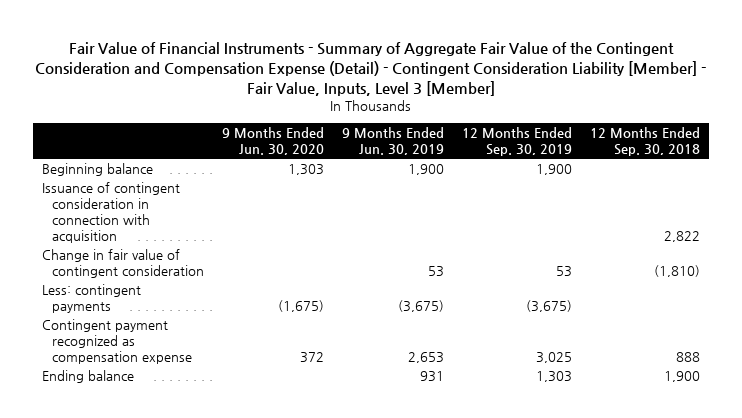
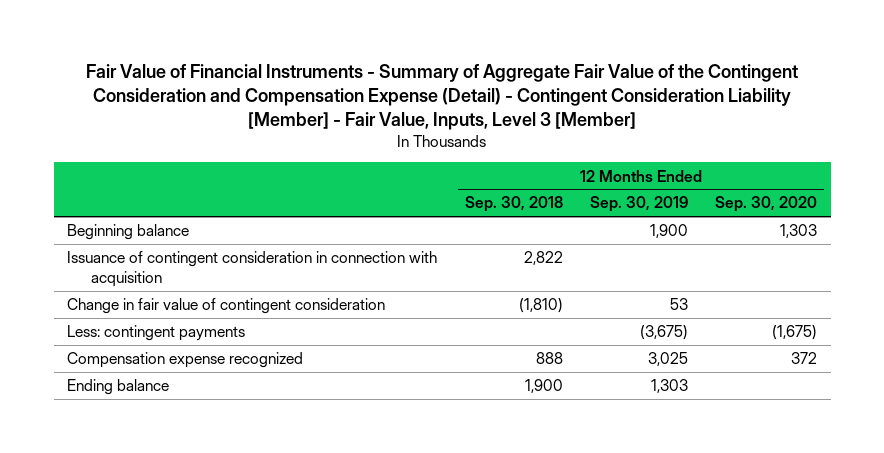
[222,127,325,156] 9 Months Ended Jun. 30, 2020 -> none
[342,127,445,156] 9 Months Ended Jun. 30, 2019 -> none
none -> [715,196,818,213] Sep. 30, 2020
[42,319,193,364] Contingent payment recognized as compensation expense -> [67,352,304,369] Compensation expense recognized

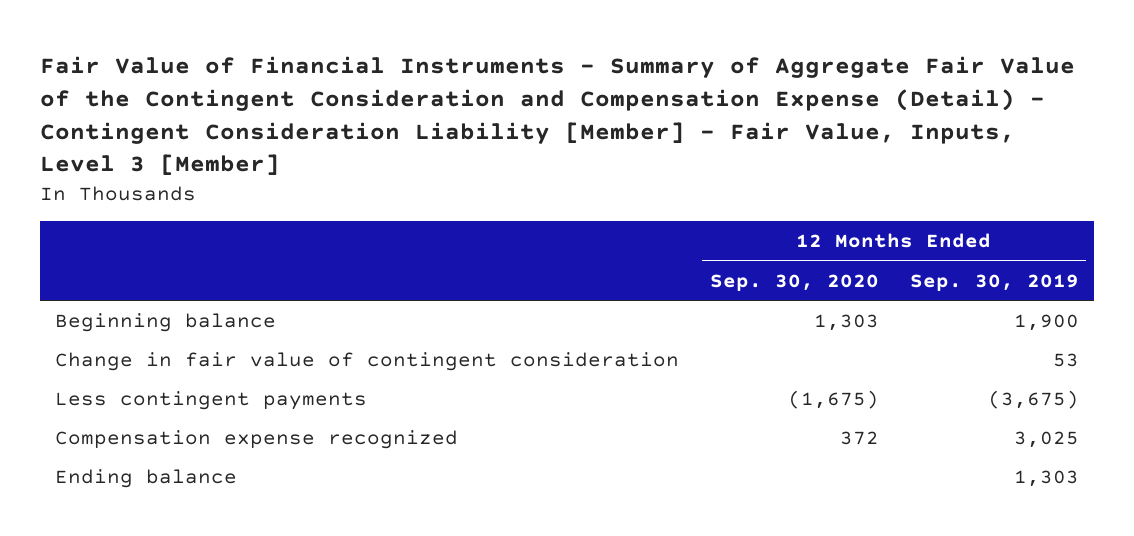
[464,196,563,213] Sep. 30, 2018 -> none
[67,251,438,287] Issuance of contingent consideration in connection with acquisition -> none
[67,325,246,342] Less: contingent payments -> [55,390,368,410] Less contingent payments

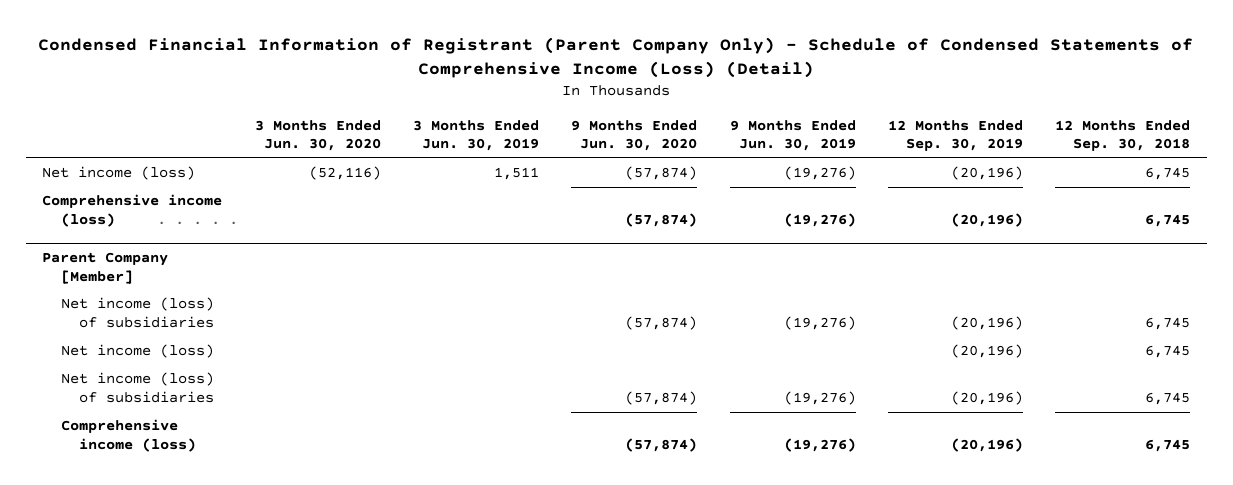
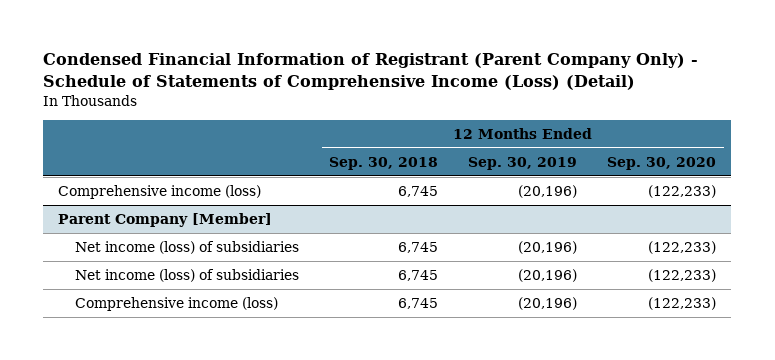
[38,37,1194,79] Condensed Financial Information of Registrant (Parent Company Only) - Schedule of Condensed Statements of Comprehensive Income (Loss) (Detail) -> [43,53,699,90] Condensed Financial Information of Registrant (Parent Company Only) - Schedule of Statements of Comprehensive Income (Loss) (Detail)
[254,119,381,152] 3 Months Ended Jun. 30, 2020 -> none
[412,119,539,152] 3 Months Ended Jun. 30, 2019 -> none
[571,119,698,152] 9 Months Ended Jun. 30, 2020 -> none
[729,119,856,152] 9 Months Ended Jun. 30, 2019 -> none
none -> [607,156,717,170] Sep. 30, 2020
[42,166,196,181] Net income (loss) -> none
[60,344,214,359] Net income (loss) -> none

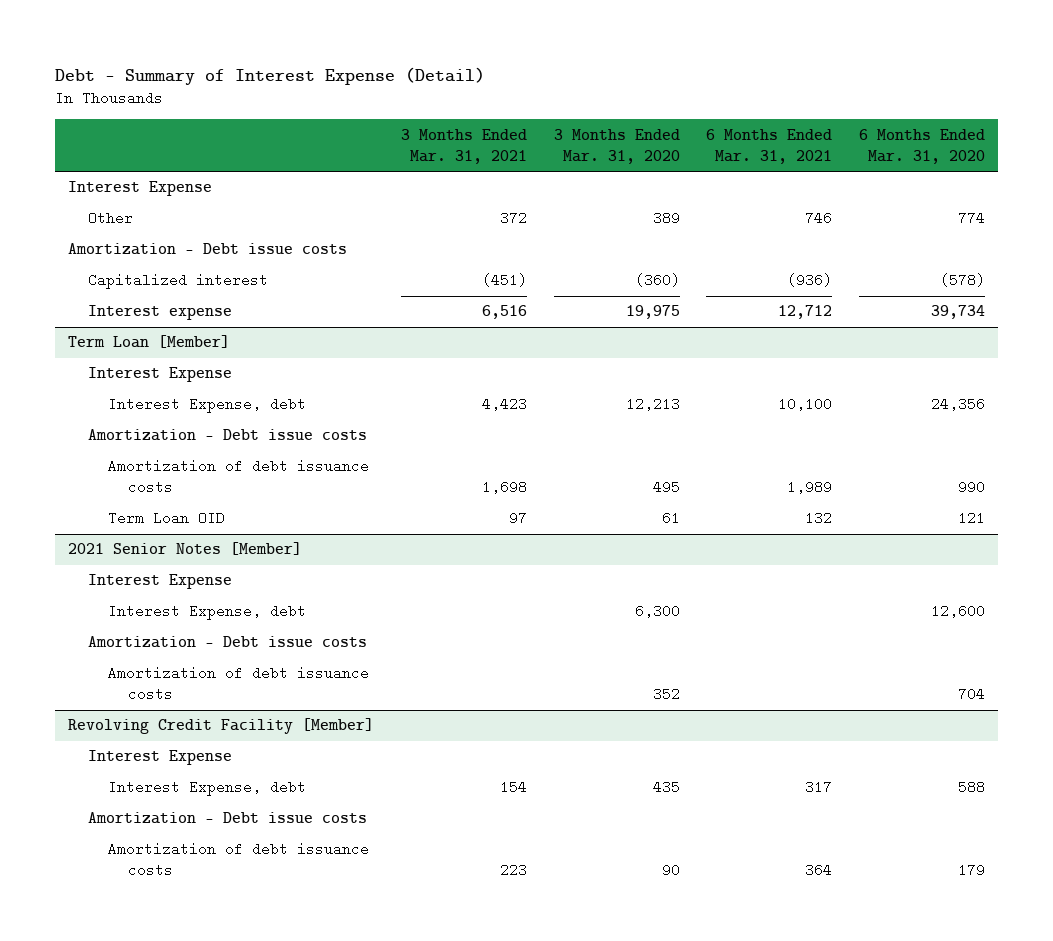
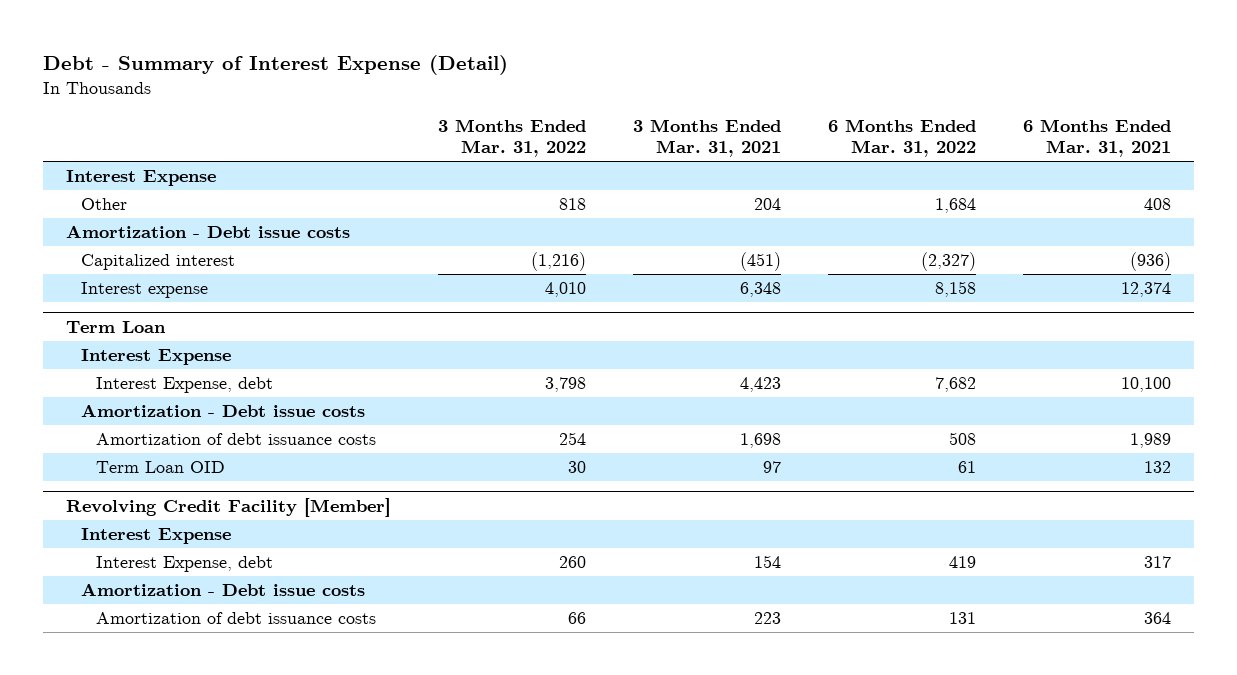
[553,128,680,164] 3 Months Ended Mar. 31, 2020 -> none
[858,128,985,164] 6 Months Ended Mar. 31, 2020 -> none
none -> [438,118,587,158] 3 Months Ended Mar. 31, 2022
none -> [828,118,977,158] 6 Months Ended Mar. 31, 2022
[499,211,527,226] 372 -> [754,198,782,211] 204
[805,211,833,226] 746 -> [1143,198,1171,211] 408
[481,305,527,320] 6,516 -> [740,282,782,298] 6,348
[778,305,833,320] 12,712 -> [1120,282,1171,298] 12,374
[68,335,231,349] Term Loan [Member] -> [66,320,167,333] Term Loan
[68,542,303,556] 2021 Senior Notes [Member] -> none
[88,574,233,590] Interest Expense -> none
[107,604,306,621] Interest Expense, debt -> none
[88,636,368,649] Amortization - Debt issue costs -> none
[107,666,369,702] Amortization of debt issuance costs -> none

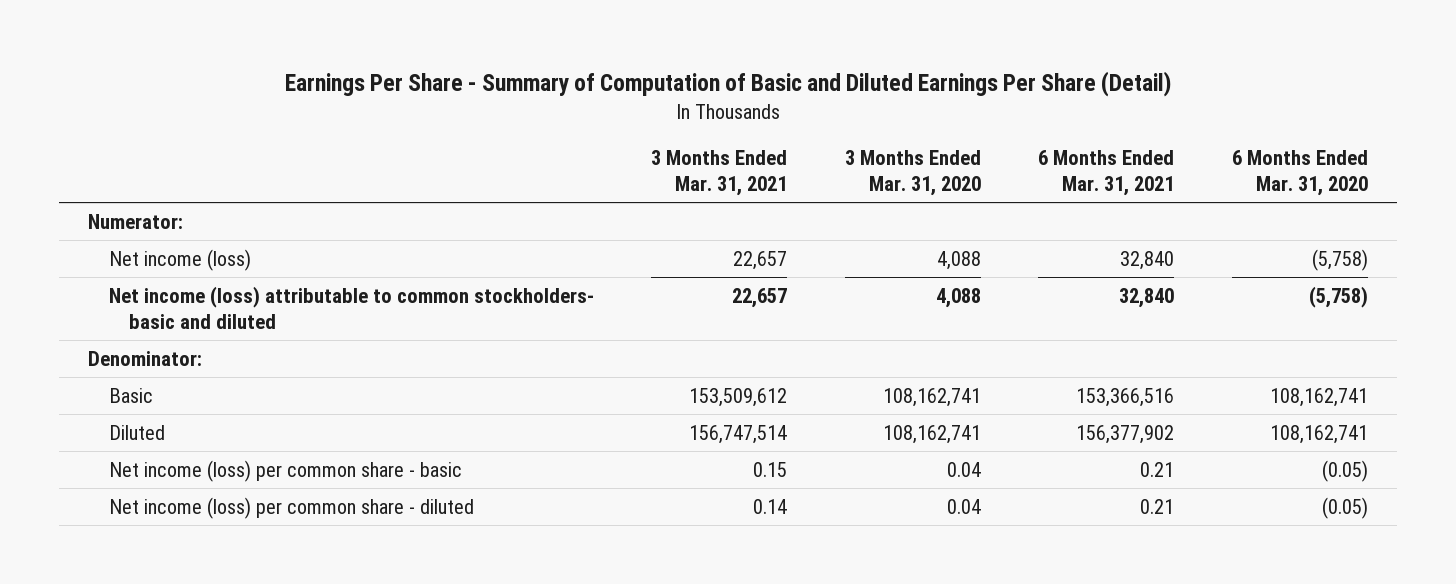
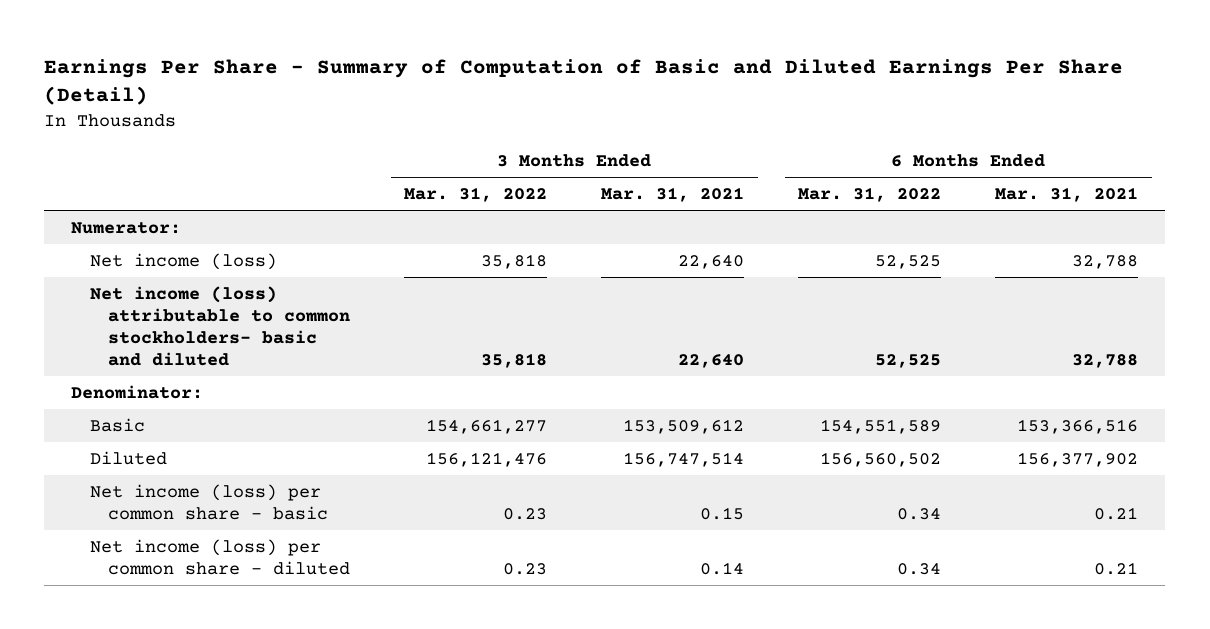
[844,149,981,197] 3 Months Ended Mar. 31, 2020 -> none
[1231,149,1368,197] 6 Months Ended Mar. 31, 2020 -> none
none -> [404,187,548,203] Mar. 31, 2022
none -> [798,187,942,203] Mar. 31, 2022
[733,250,788,270] 22,657 -> [678,254,745,269] 22,640
[1120,250,1175,270] 32,840 -> [1072,254,1139,269] 32,788
[732,287,788,308] 22,657 -> [678,354,745,369] 22,640
[1119,287,1175,308] 32,840 -> [1072,354,1139,369] 32,788

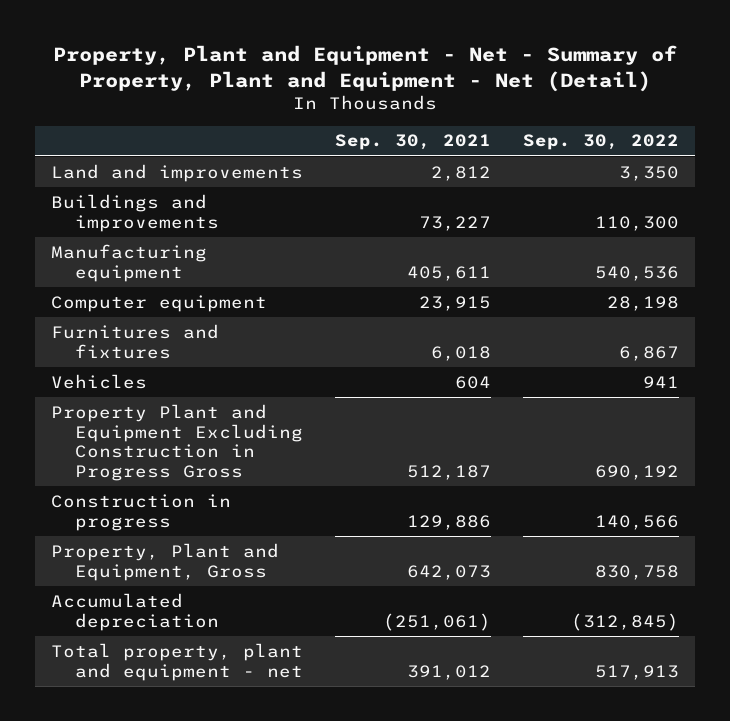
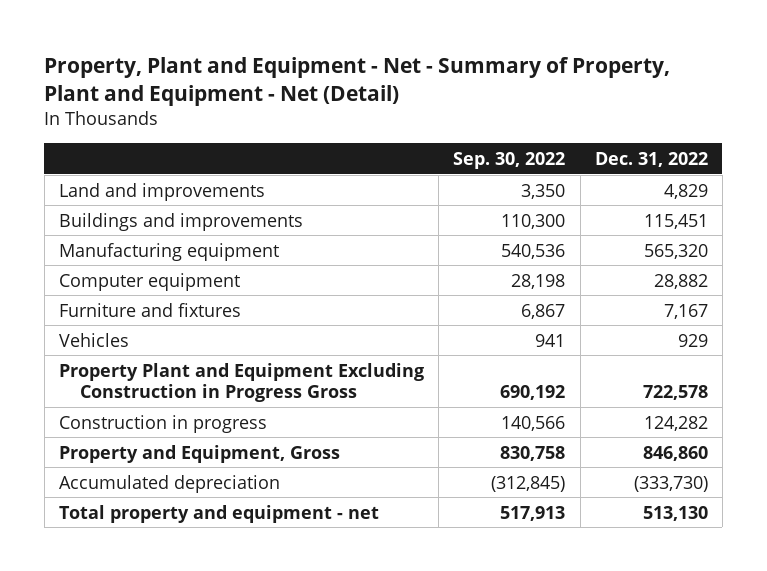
[334,134,491,151] Sep. 30, 2021 -> none
none -> [594,151,708,167] Dec. 31, 2022
[50,323,219,359] Furnitures and fixtures -> [59,302,242,317] Furniture and fixtures
[50,542,279,581] Property, Plant and Equipment, Gross -> [59,444,341,463] Property and Equipment, Gross
[50,642,303,681] Total property, plant and equipment - net -> [59,504,380,523] Total property and equipment - net

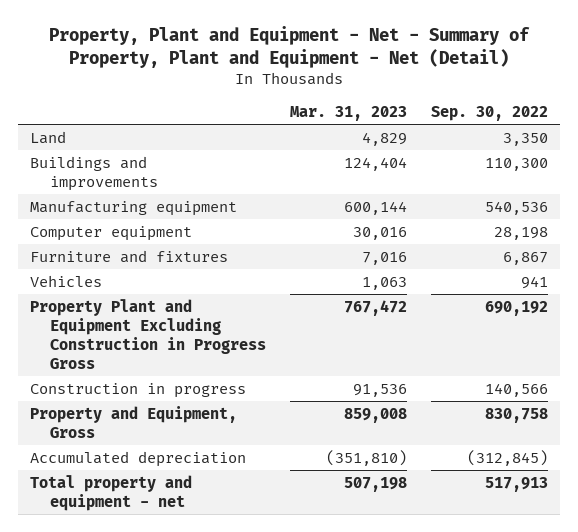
[594,151,708,167] Dec. 31, 2022 -> none
none -> [289,105,407,121] Mar. 31, 2023
[59,182,266,201] Land and improvements -> [30,130,67,144] Land

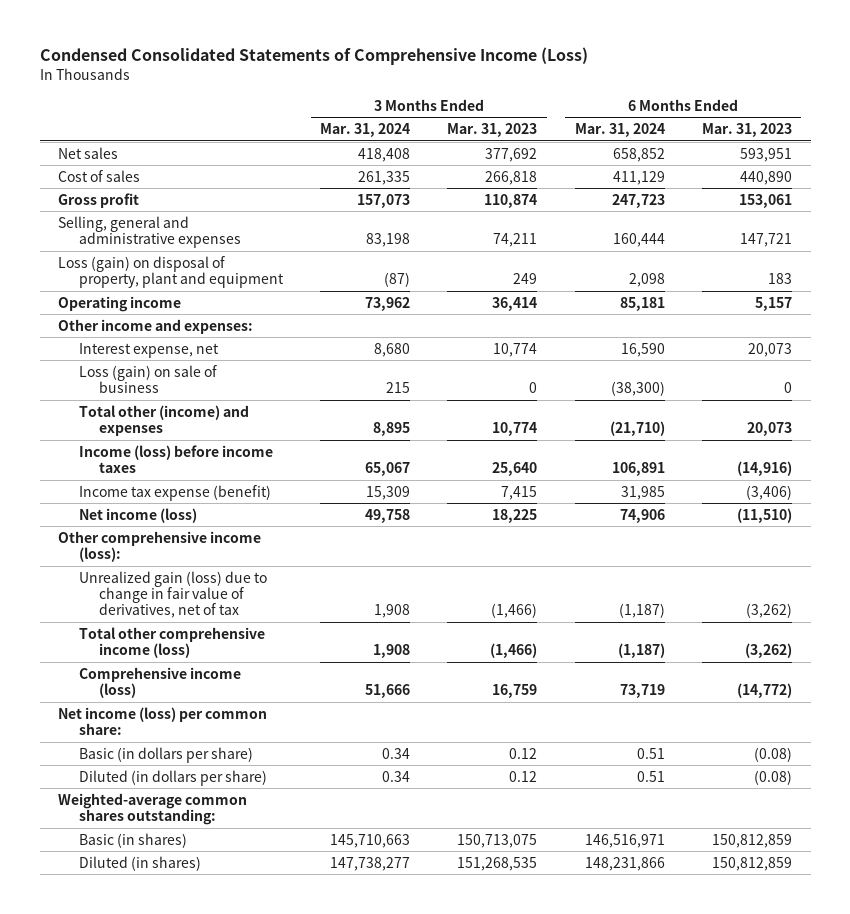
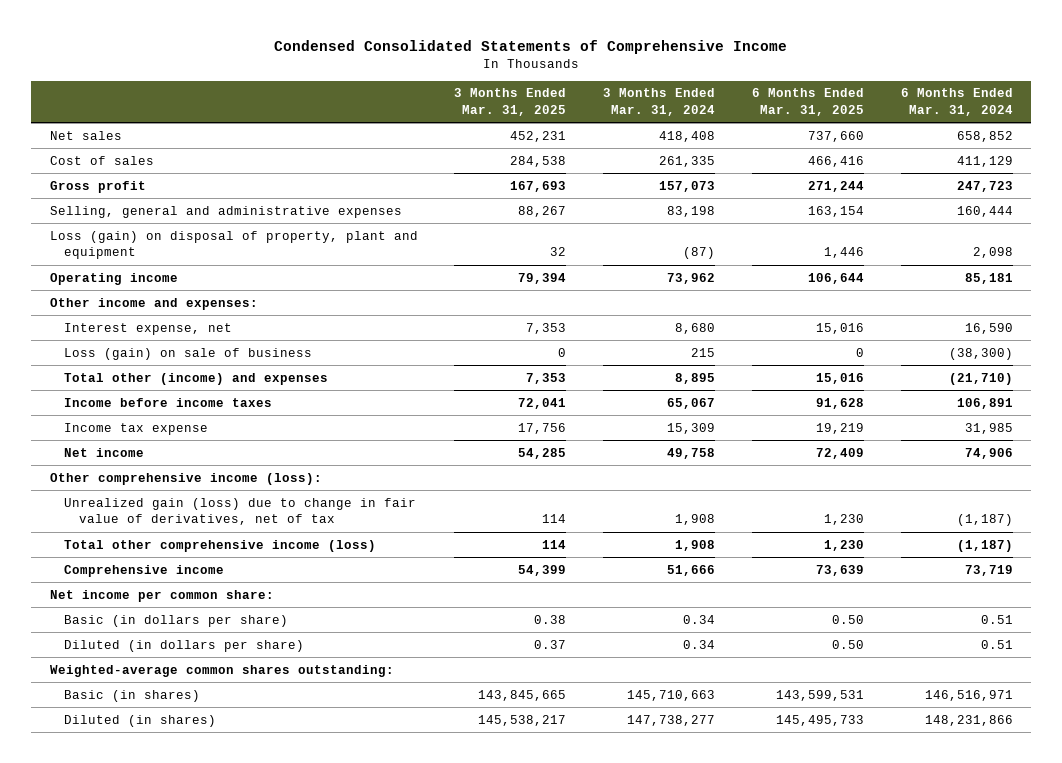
[39,47,588,66] Condensed Consolidated Statements of Comprehensive Income (Loss) -> [274,39,788,54] Condensed Consolidated Statements of Comprehensive Income
[447,123,538,138] Mar. 31, 2023 -> none
[702,123,793,138] Mar. 31, 2023 -> none
none -> [454,88,567,116] 3 Months Ended Mar. 31, 2025
none -> [751,88,864,116] 6 Months Ended Mar. 31, 2025
[78,444,273,473] Income (loss) before income taxes -> [64,397,273,407] Income before income taxes
[78,484,271,501] Income tax expense (benefit) -> [64,422,209,435] Income tax expense
[78,507,197,523] Net income (loss) -> [64,447,145,457] Net income
[78,666,241,698] Comprehensive income (loss) -> [64,564,225,577] Comprehensive income
[58,706,268,735] Net income (loss) per common share: -> [49,589,274,602] Net income per common share:

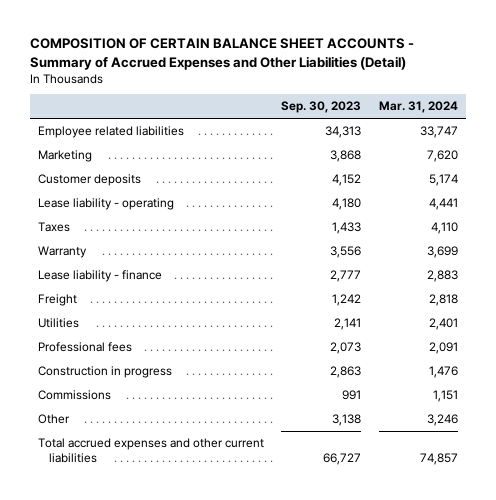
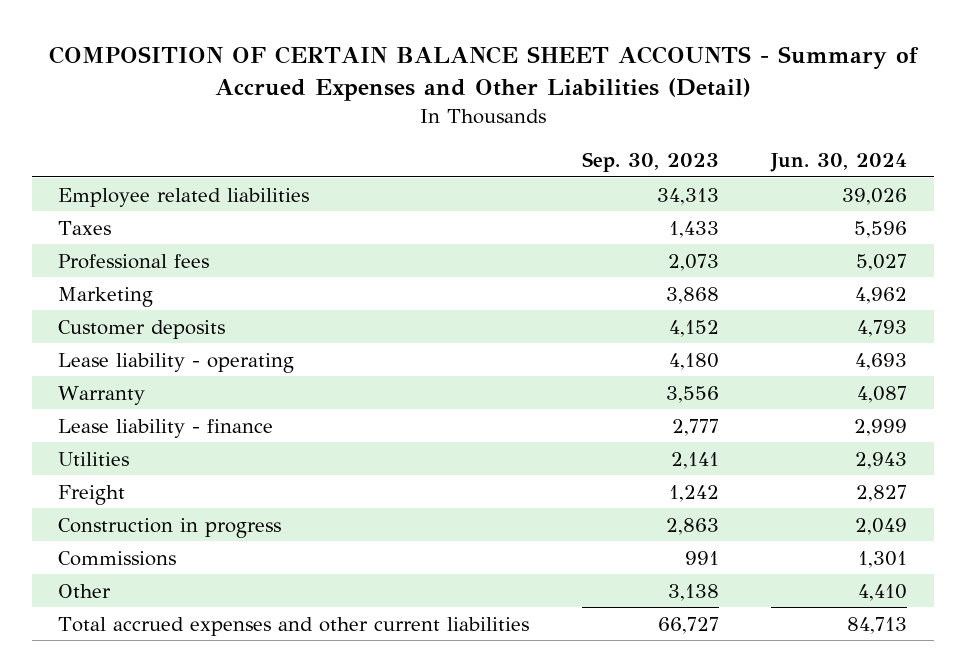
[378,101,458,114] Mar. 31, 2024 -> none
none -> [770,152,908,172] Jun. 30, 2024
[38,222,71,233] Taxes -> [57,220,111,235] Taxes
[38,342,133,353] Professional fees -> [57,253,209,269] Professional fees
[38,294,78,307] Freight -> [57,484,125,505] Freight

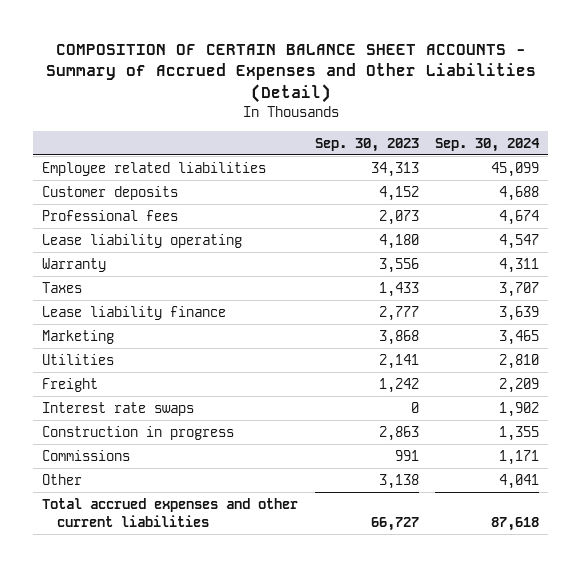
[770,152,908,172] Jun. 30, 2024 -> none
none -> [435,137,541,152] Sep. 30, 2024
[57,253,209,269] Professional fees -> [41,209,178,221] Professional fees
[57,352,294,373] Lease liability - operating -> [41,233,242,248] Lease liability operating
[57,220,111,235] Taxes -> [41,281,82,293] Taxes
[57,418,273,438] Lease liability - finance -> [41,305,226,320] Lease liability finance
[57,286,153,307] Marketing -> [41,329,114,344] Marketing
none -> [41,401,194,416] Interest rate swaps

